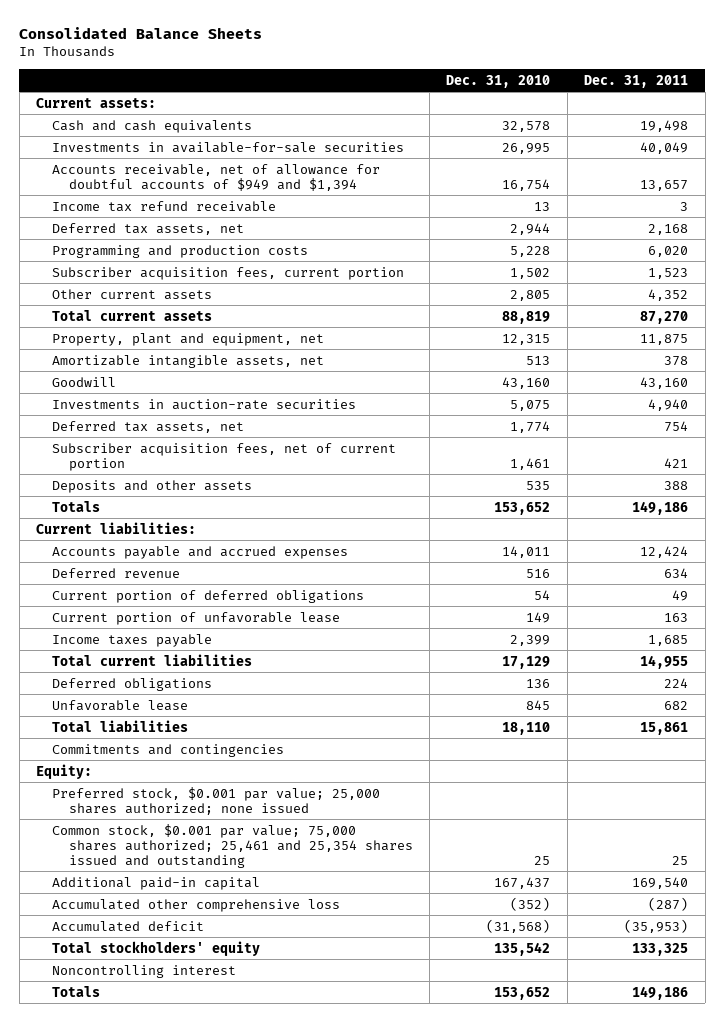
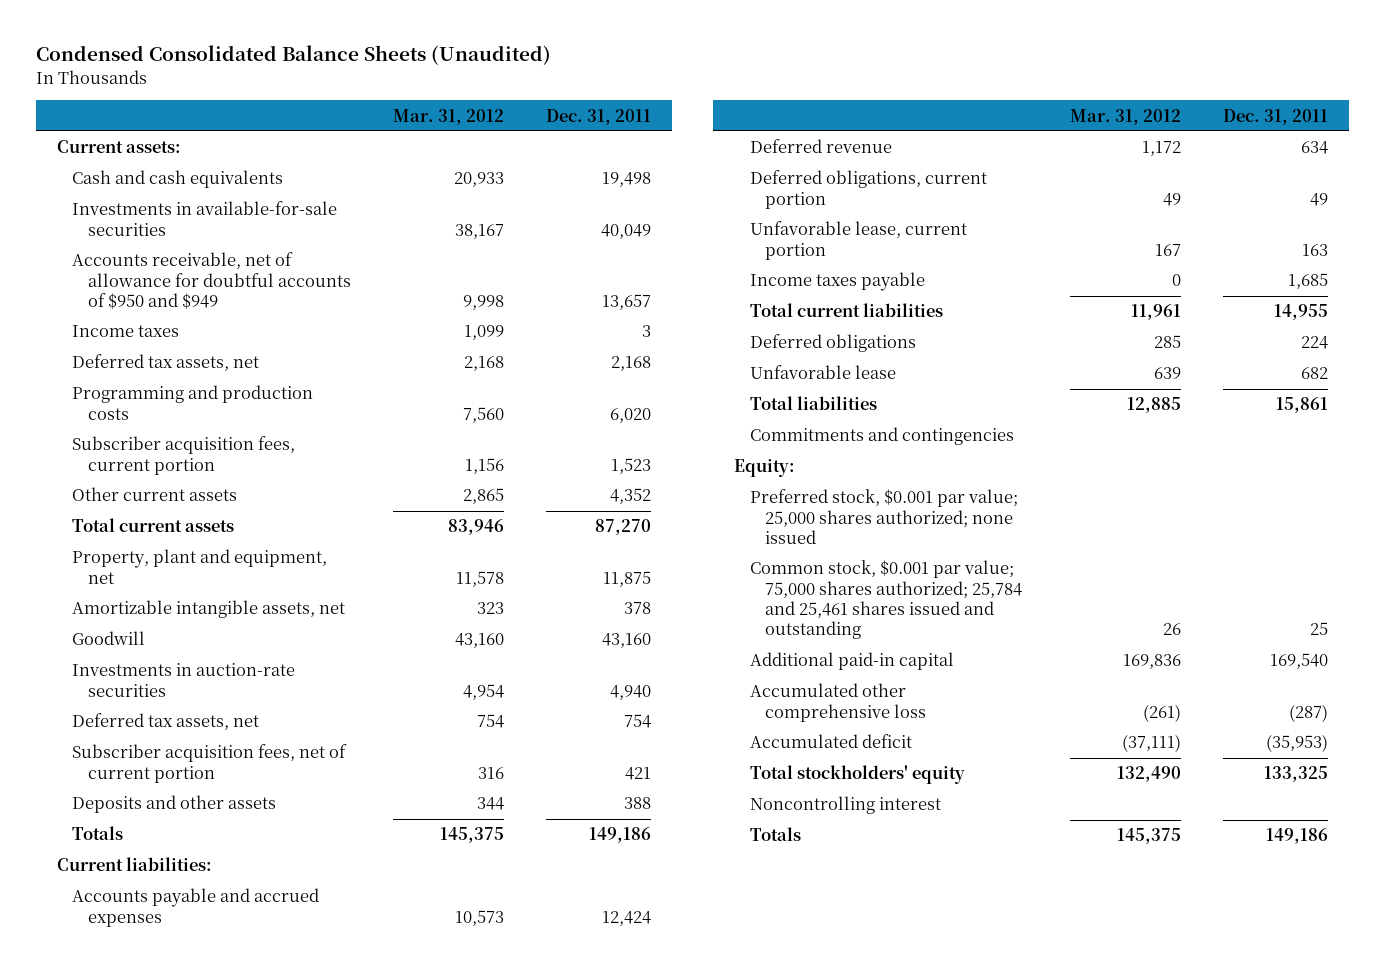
[19,27,263,40] Consolidated Balance Sheets -> [35,45,551,66] Condensed Consolidated Balance Sheets (Unaudited)
[446,74,551,88] Dec. 31, 2010 -> none
none -> [392,108,504,125] Mar. 31, 2012
[52,163,381,191] Accounts receivable, net of allowance for doubtful accounts of $949 and $1,394 -> [72,252,351,309] Accounts receivable, net of allowance for doubtful accounts of $950 and $949
[52,200,277,212] Income tax refund receivable -> [72,325,180,338] Income taxes
[52,589,365,603] Current portion of deferred obligations -> [749,170,987,209] Deferred obligations, current portion
[52,611,341,625] Current portion of unfavorable lease -> [749,221,967,260] Unfavorable lease, current portion
[52,823,413,868] Common stock, $0.001 par value; 75,000 shares authorized; 25,461 and 25,354 shares issued and outstanding -> [749,560,1023,640] Common stock, $0.001 par value; 75,000 shares authorized; 25,784 and 25,461 shares issued and outstanding

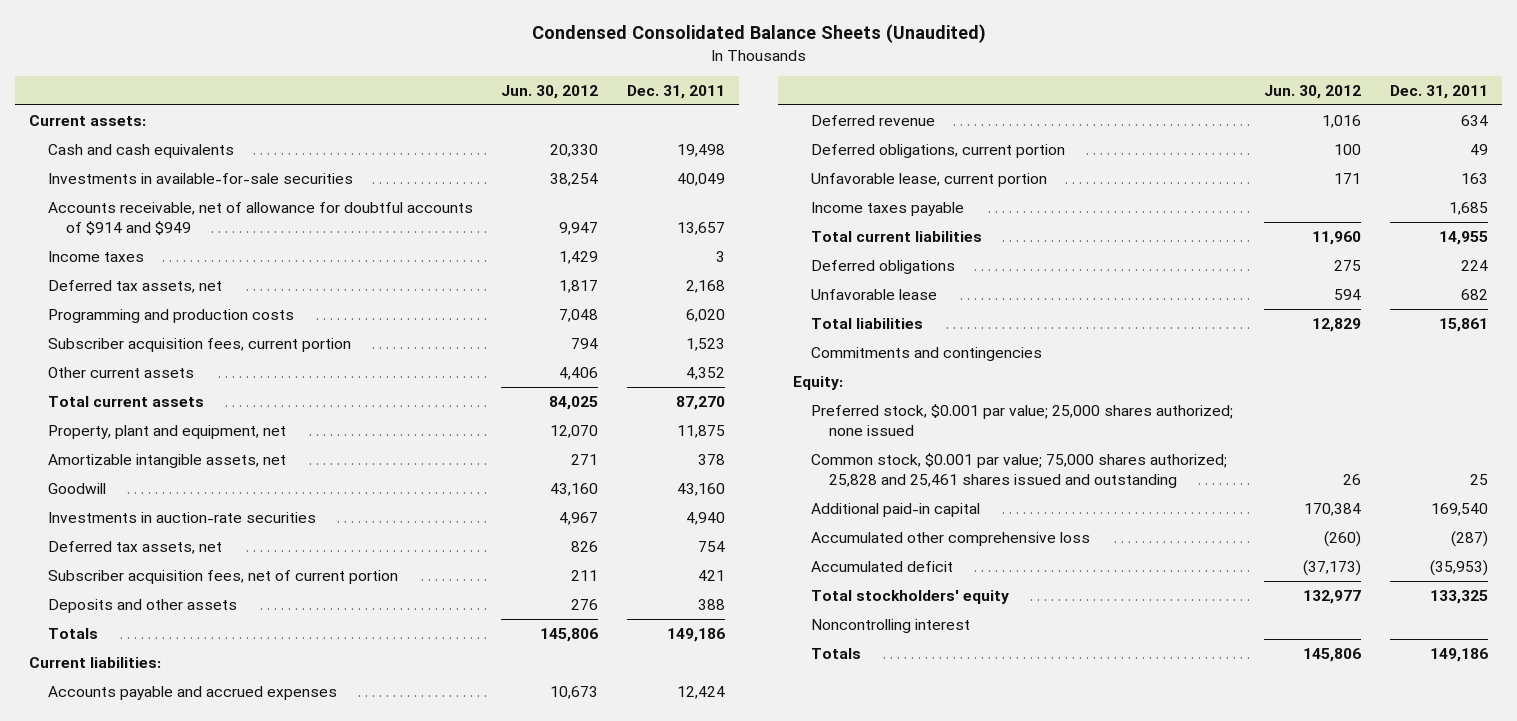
[392,108,504,125] Mar. 31, 2012 -> none
none -> [501,85,599,100] Jun. 30, 2012
[72,252,351,309] Accounts receivable, net of allowance for doubtful accounts of $950 and $949 -> [47,201,473,235] Accounts receivable, net of allowance for doubtful accounts of $914 and $949
[749,560,1023,640] Common stock, $0.001 par value; 75,000 shares authorized; 25,784 and 25,461 shares issued and outstanding -> [810,452,1227,488] Common stock, $0.001 par value; 75,000 shares authorized; 25,828 and 25,461 shares issued and outstanding

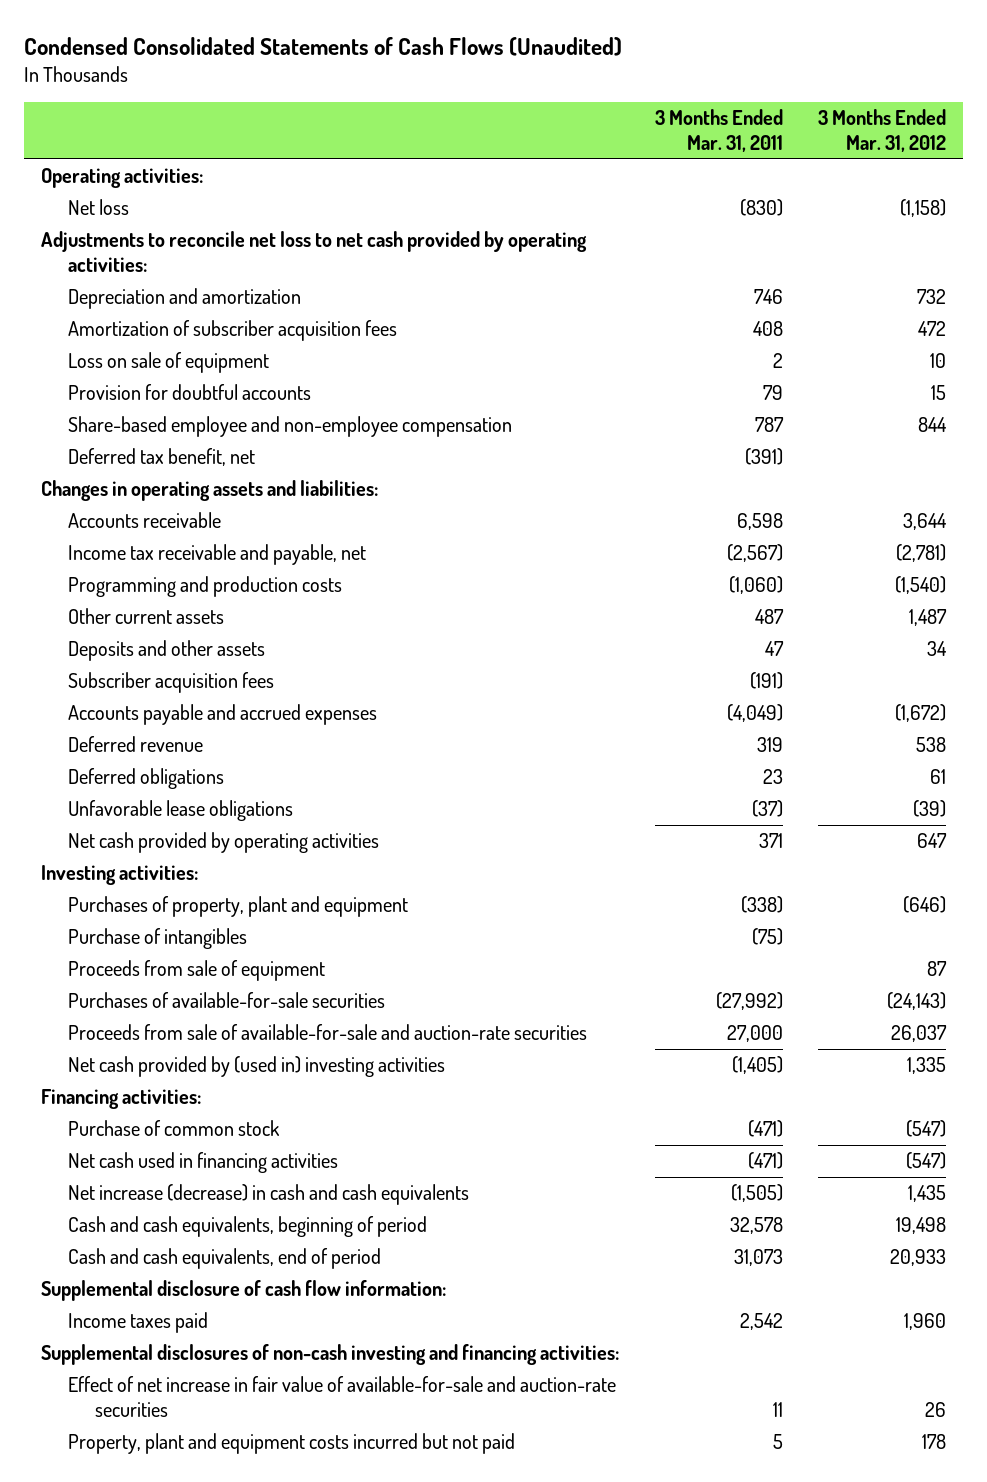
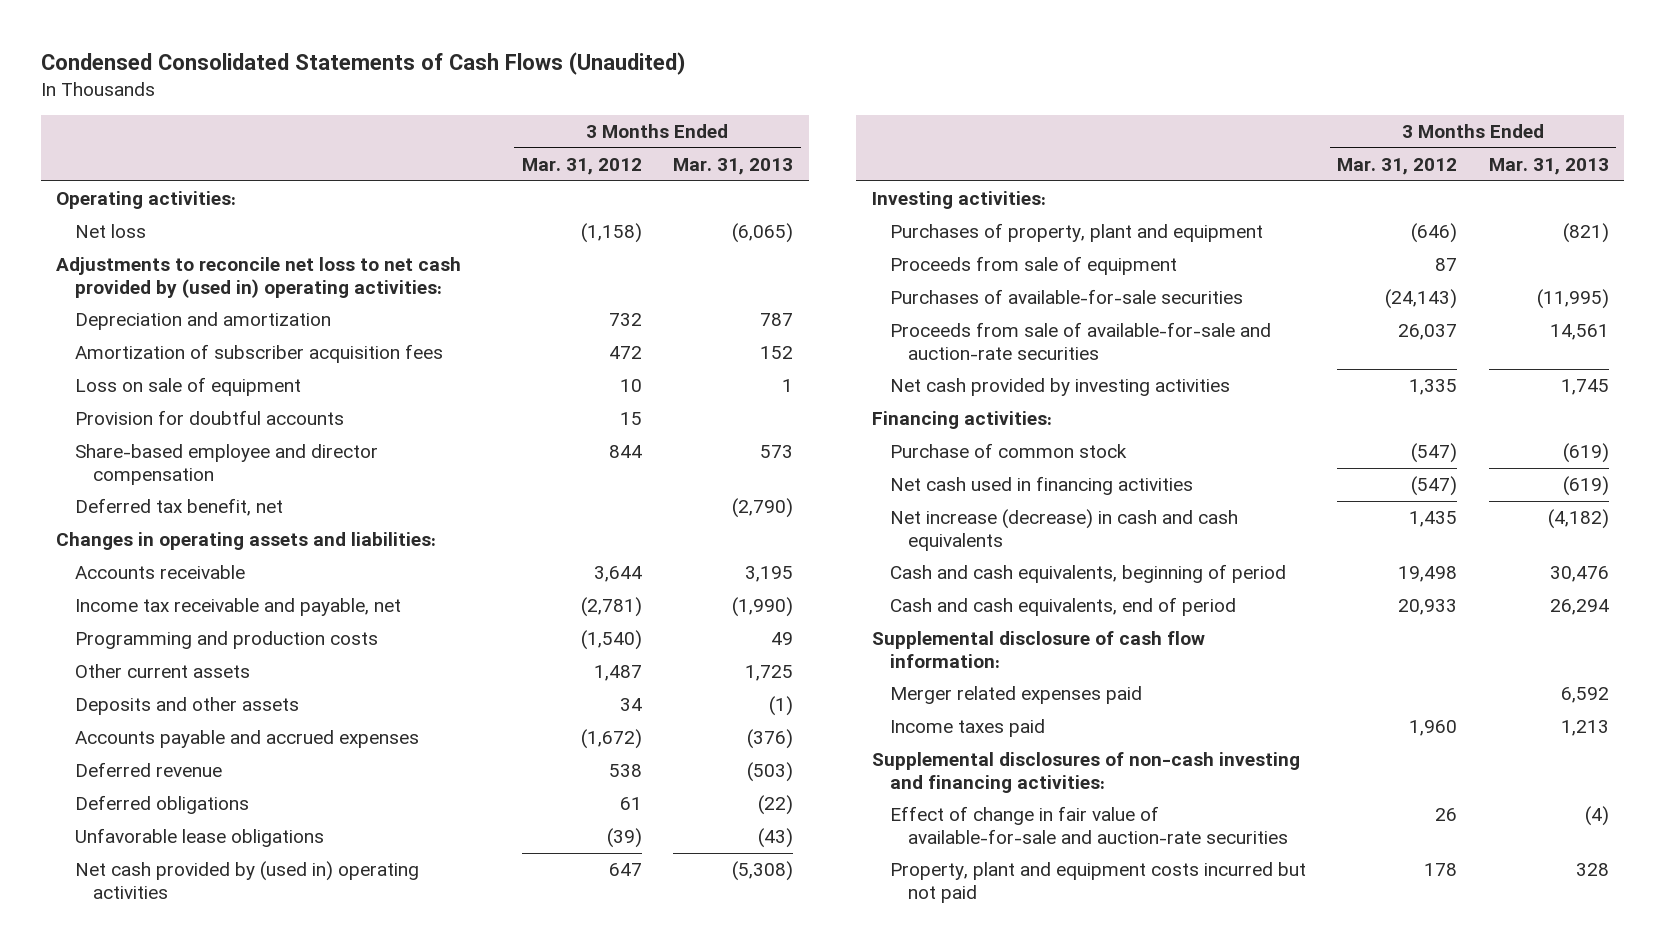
[654,109,783,152] 3 Months Ended Mar. 31, 2011 -> none
none -> [673,158,794,176] Mar. 31, 2013
[41,231,588,272] Adjustments to reconcile net loss to net cash provided by operating activities: -> [56,257,462,298] Adjustments to reconcile net loss to net cash provided by (used in) operating activities:
[68,416,513,438] Share-based employee and non-employee compensation -> [74,444,378,485] Share-based employee and director compensation
[68,672,275,694] Subscriber acquisition fees -> none
[68,832,380,854] Net cash provided by operating activities -> [74,861,419,899] Net cash provided by (used in) operating activities
[68,928,248,950] Purchase of intangibles -> none
[68,1056,446,1078] Net cash provided by (used in) investing activities -> [890,378,1231,397] Net cash provided by investing activities
none -> [890,686,1143,705] Merger related expenses paid
[68,1376,617,1417] Effect of net increase in fair value of available-for-sale and auction-rate securities -> [890,806,1289,844] Effect of change in fair value of available-for-sale and auction-rate securities

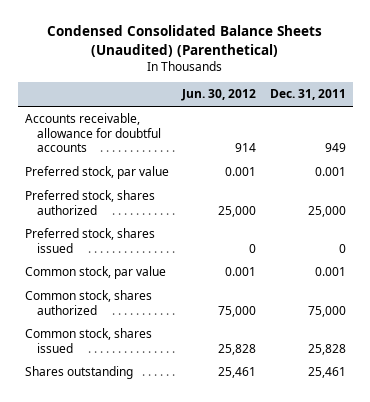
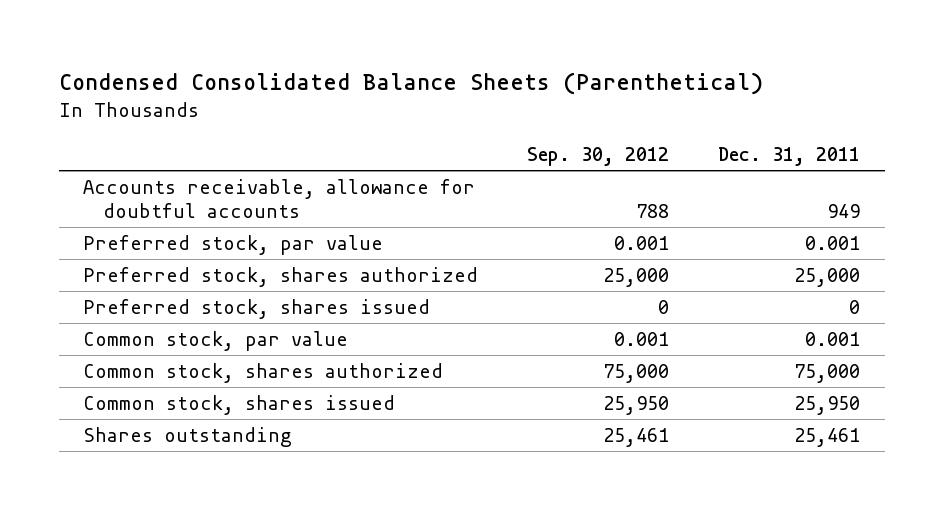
[47,25,323,57] Condensed Consolidated Balance Sheets (Unaudited) (Parenthetical) -> [58,72,763,96] Condensed Consolidated Balance Sheets (Parenthetical)
[181,89,257,102] Jun. 30, 2012 -> none
none -> [527,146,670,166] Sep. 30, 2012
[307,343,346,355] 25,828 -> [794,396,861,416] 25,950

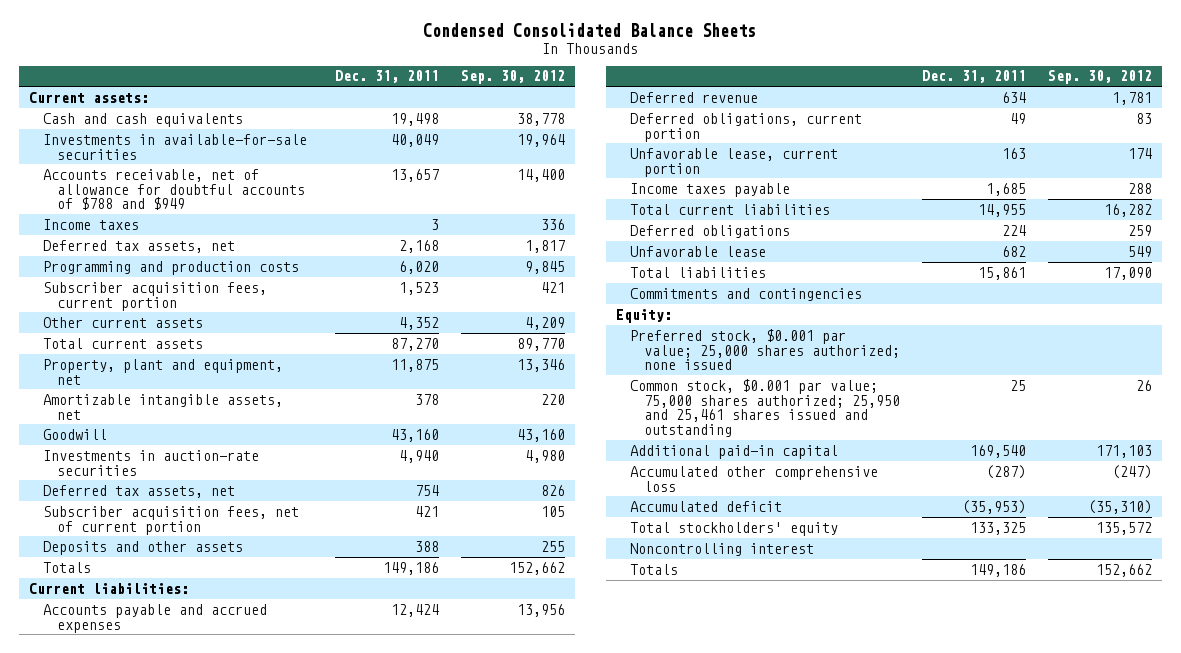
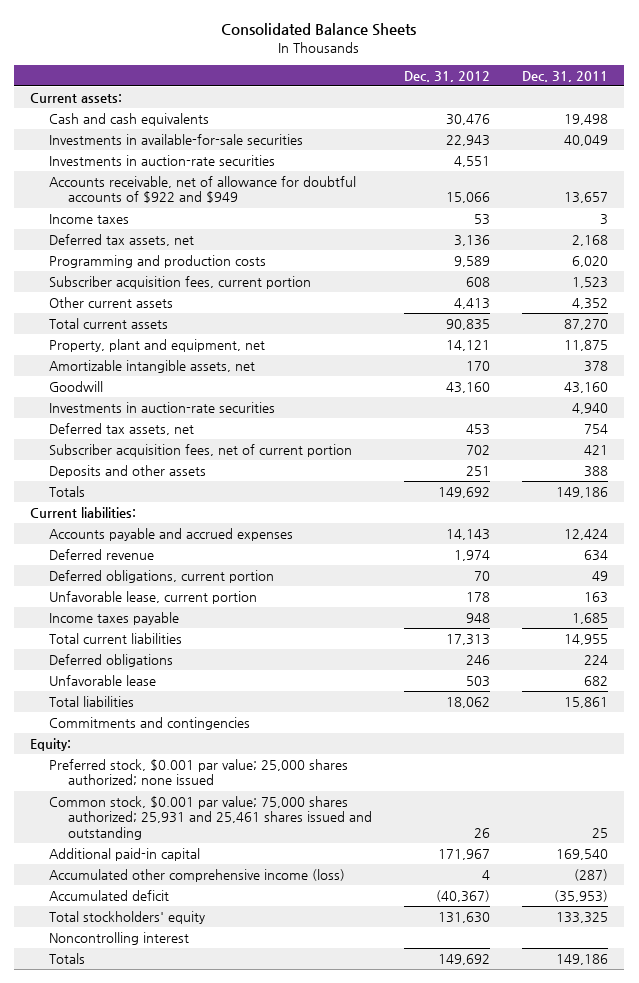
[423,23,757,38] Condensed Consolidated Balance Sheets -> [221,23,417,37] Consolidated Balance Sheets
[460,70,565,85] Sep. 30, 2012 -> none
none -> [404,70,491,82] Dec. 31, 2012
none -> [49,155,276,167] Investments in auction-rate securities
[43,168,306,211] Accounts receivable, net of allowance for doubtful accounts of $788 and $949 -> [49,176,357,204] Accounts receivable, net of allowance for doubtful accounts of $922 and $949
[630,378,901,438] Common stock, $0.001 par value; 75,000 shares authorized; 25,950 and 25,461 shares issued and outstanding -> [49,796,373,840] Common stock, $0.001 par value; 75,000 shares authorized; 25,931 and 25,461 shares issued and outstanding
[630,465,879,492] Accumulated other comprehensive loss -> [49,869,346,883] Accumulated other comprehensive income (loss)

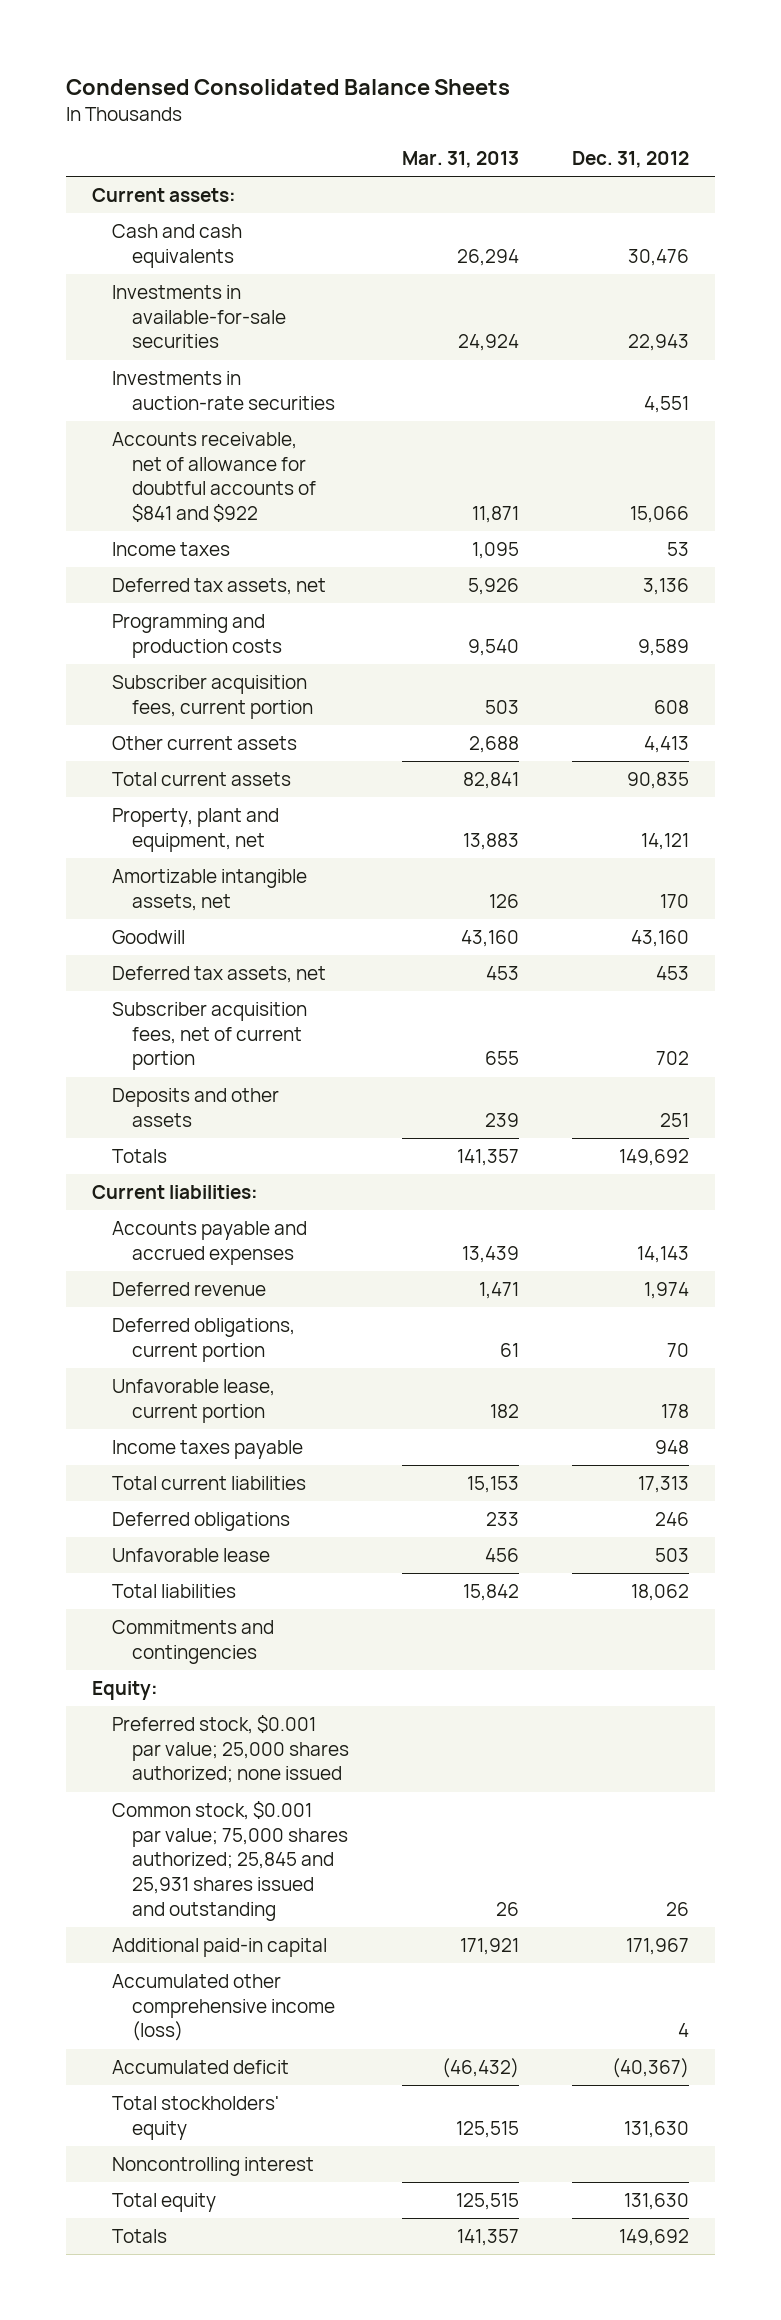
[221,23,417,37] Consolidated Balance Sheets -> [65,79,510,96] Condensed Consolidated Balance Sheets
[522,70,609,82] Dec. 31, 2011 -> none
none -> [401,151,519,169] Mar. 31, 2013
[49,176,357,204] Accounts receivable, net of allowance for doubtful accounts of $922 and $949 -> [111,432,316,523] Accounts receivable, net of allowance for doubtful accounts of $841 and $922
[49,402,276,414] Investments in auction-rate securities -> none
[49,796,373,840] Common stock, $0.001 par value; 75,000 shares authorized; 25,931 and 25,461 shares issued and outstanding -> [111,1801,348,1921] Common stock, $0.001 par value; 75,000 shares authorized; 25,845 and 25,931 shares issued and outstanding
none -> [111,2193,216,2213] Total equity

